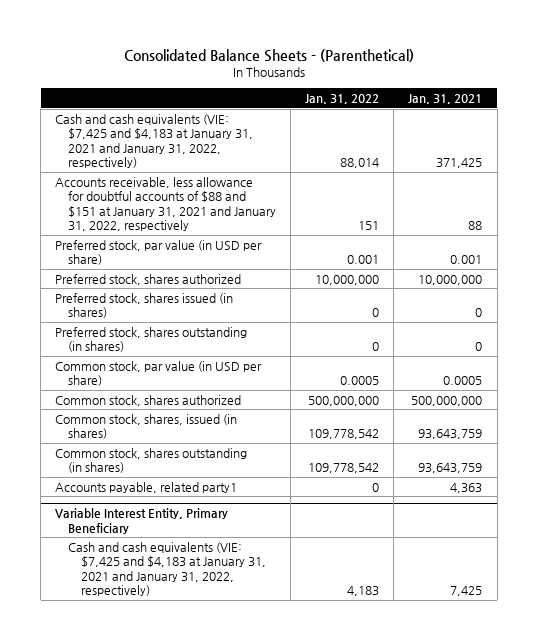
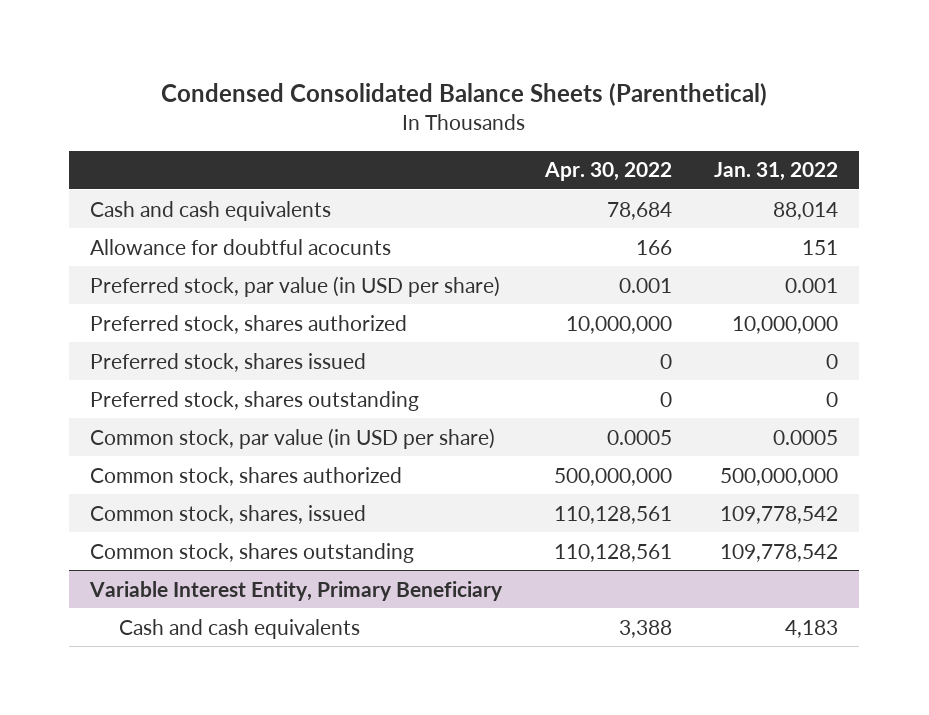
[123,48,414,62] Consolidated Balance Sheets - (Parenthetical) -> [161,82,768,106] Condensed Consolidated Balance Sheets (Parenthetical)
[408,94,483,105] Jan. 31, 2021 -> none
none -> [543,162,672,182] Apr. 30, 2022
[55,113,253,169] Cash and cash equivalents (VIE: $7,425 and $4,183 at January 31, 2021 and January 31, 2022, respectively) -> [90,200,332,221] Cash and cash equivalents
[55,176,276,232] Accounts receivable, less allowance for doubtful accounts of $88 and $151 at January 31, 2021 and January 31, 2022, respectively -> [90,238,392,255] Allowance for doubtful acocunts
[55,292,234,319] Preferred stock, shares issued (in shares) -> [90,352,367,372] Preferred stock, shares issued
[55,326,248,353] Preferred stock, shares outstanding (in shares) -> [90,390,420,411] Preferred stock, shares outstanding
[55,481,238,493] Accounts payable, related party1 -> none
[55,413,238,440] Common stock, shares, issued (in shares) -> [90,504,367,524] Common stock, shares, issued
[55,447,248,474] Common stock, shares outstanding (in shares) -> [90,542,415,563] Common stock, shares outstanding
[67,541,266,597] Cash and cash equivalents (VIE: $7,425 and $4,183 at January 31, 2021 and January 31, 2022, respectively) -> [118,618,360,639] Cash and cash equivalents

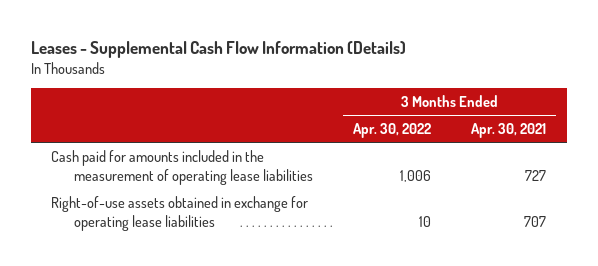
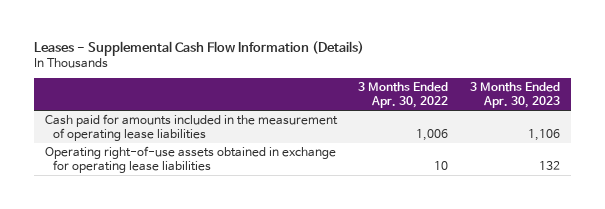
[471,123,547,139] Apr. 30, 2021 -> none
none -> [469,82,560,109] 3 Months Ended Apr. 30, 2023
[51,195,309,231] Right-of-use assets obtained in exchange for operating lease liabilities -> [44,145,336,174] Operating right-of-use assets obtained in exchange for operating lease liabilities

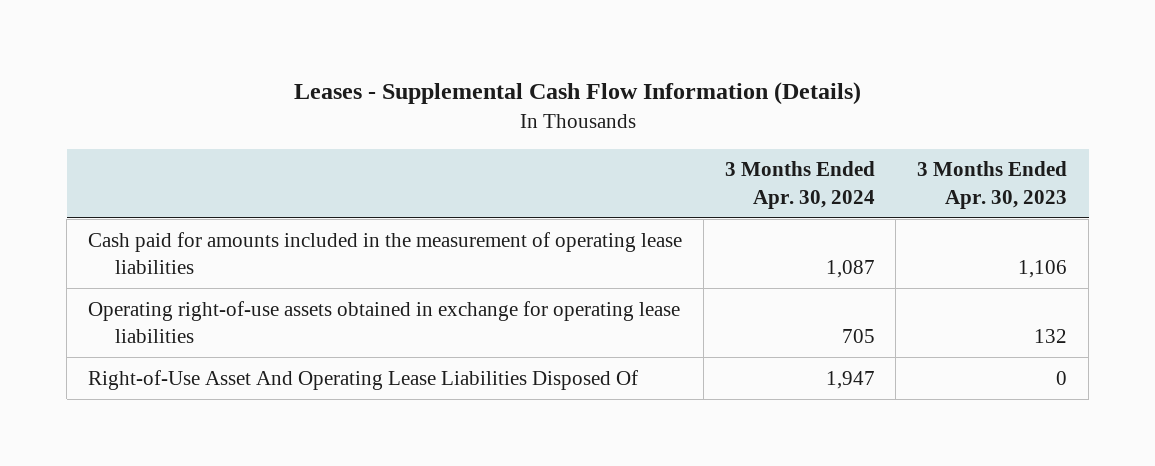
[358,82,449,109] 3 Months Ended Apr. 30, 2022 -> none
none -> [724,161,875,209] 3 Months Ended Apr. 30, 2024
none -> [87,369,638,390] Right-of-Use Asset And Operating Lease Liabilities Disposed Of

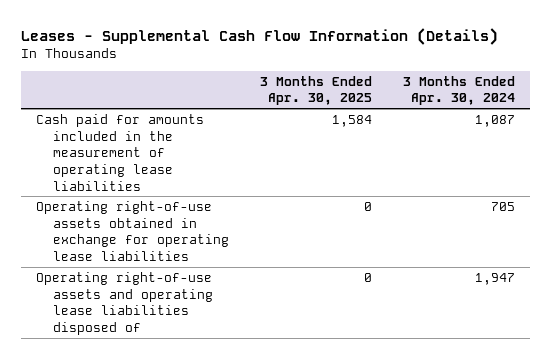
[917,161,1068,209] 3 Months Ended Apr. 30, 2023 -> none
none -> [260,75,373,106] 3 Months Ended Apr. 30, 2025
[87,369,638,390] Right-of-Use Asset And Operating Lease Liabilities Disposed Of -> [36,271,214,335] Operating right-of-use assets and operating lease liabilities disposed of

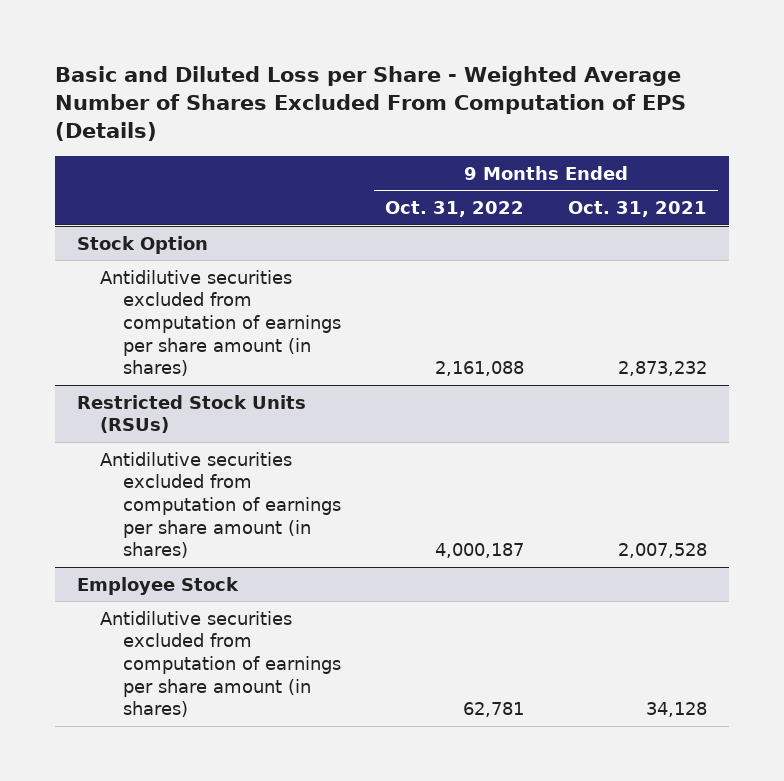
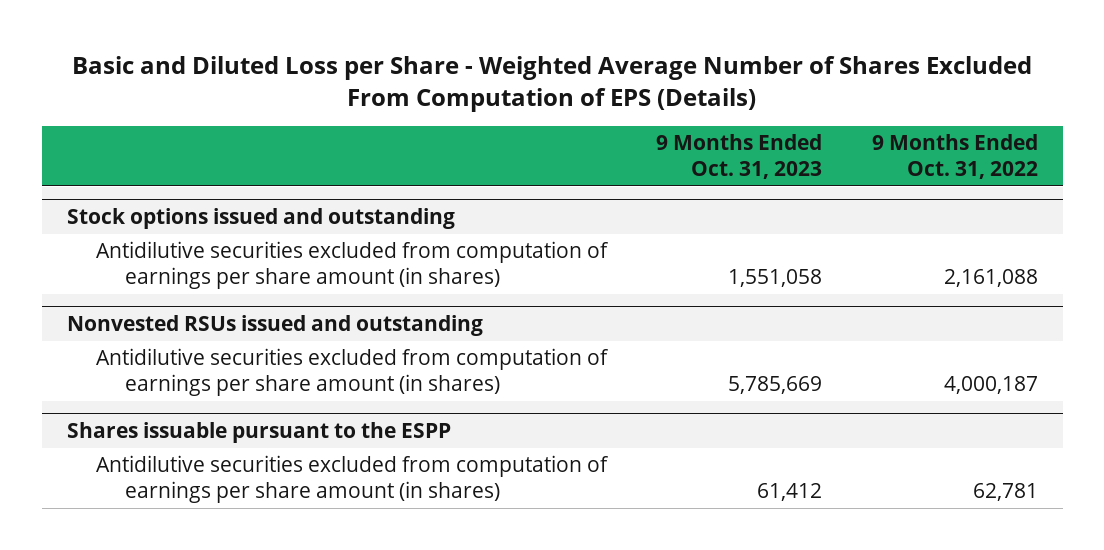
[567,201,707,218] Oct. 31, 2021 -> none
none -> [656,134,823,180] 9 Months Ended Oct. 31, 2023
[76,235,208,254] Stock Option -> [66,208,455,230] Stock options issued and outstanding
[76,394,306,434] Restricted Stock Units (RSUs) -> [66,315,483,337] Nonvested RSUs issued and outstanding
[76,576,239,595] Employee Stock -> [66,422,451,444] Shares issuable pursuant to the ESPP

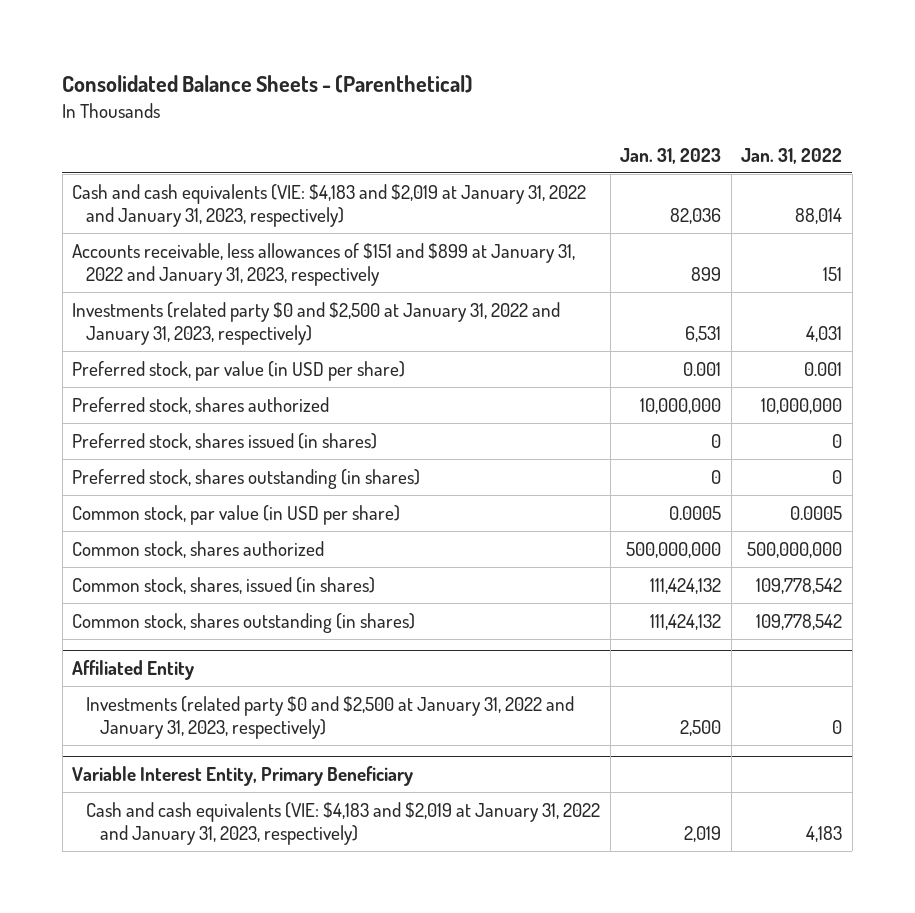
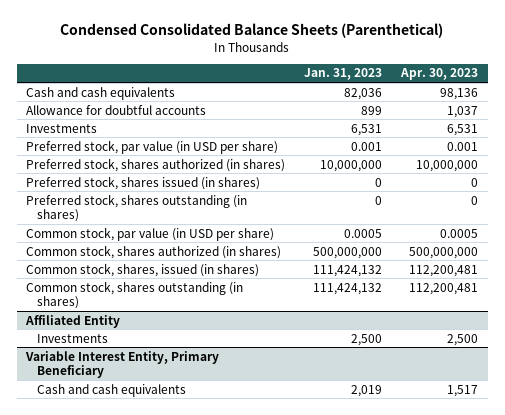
[62,75,474,94] Consolidated Balance Sheets - (Parenthetical) -> [60,23,444,39] Condensed Consolidated Balance Sheets (Parenthetical)
[741,148,843,165] Jan. 31, 2022 -> none
none -> [400,68,479,81] Apr. 30, 2023
[72,183,587,228] Cash and cash equivalents (VIE: $4,183 and $2,019 at January 31, 2022 and January 31, 2023, respectively) -> [26,86,176,100] Cash and cash equivalents
[72,242,576,287] Accounts receivable, less allowances of $151 and $899 at January 31, 2022 and January 31, 2023, respectively -> [26,104,207,115] Allowance for doubtful accounts
[72,301,561,346] Investments (related party $0 and $2,500 at January 31, 2022 and January 31, 2023, respectively) -> [26,123,98,133] Investments
[72,396,330,414] Preferred stock, shares authorized -> [26,157,286,172] Preferred stock, shares authorized (in shares)
[72,540,325,558] Common stock, shares authorized -> [26,244,282,259] Common stock, shares authorized (in shares)
[86,695,575,740] Investments (related party $0 and $2,500 at January 31, 2022 and January 31, 2023, respectively) -> [36,333,108,343] Investments
[86,801,601,846] Cash and cash equivalents (VIE: $4,183 and $2,019 at January 31, 2022 and January 31, 2023, respectively) -> [36,383,186,397] Cash and cash equivalents

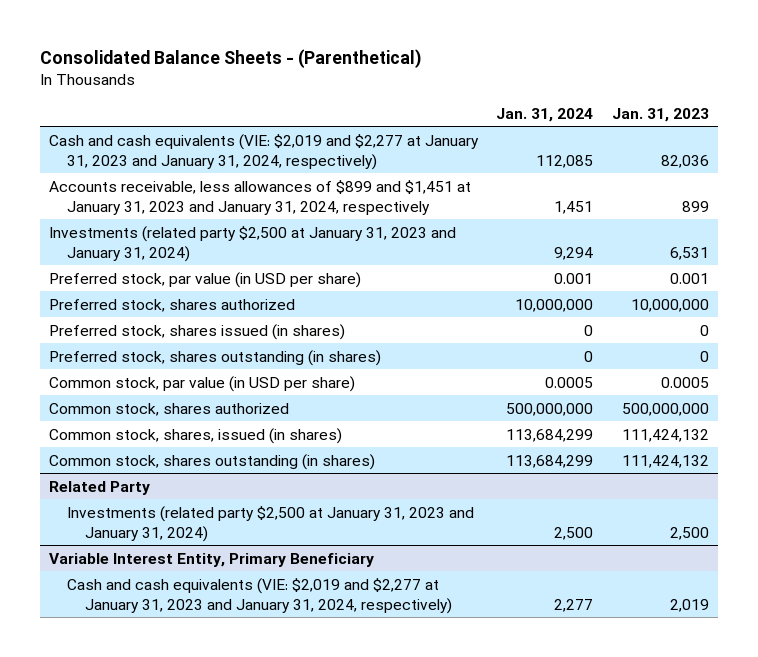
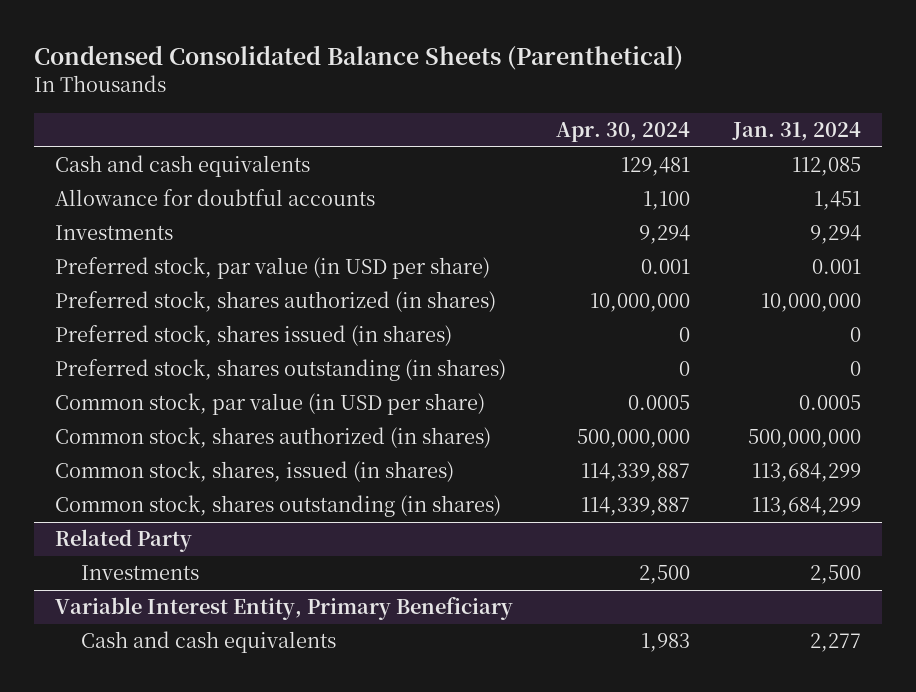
[39,48,422,68] Consolidated Balance Sheets - (Parenthetical) -> [33,45,683,71] Condensed Consolidated Balance Sheets (Parenthetical)
[611,107,709,122] Jan. 31, 2023 -> none
none -> [556,121,691,142] Apr. 30, 2024
[48,133,479,170] Cash and cash equivalents (VIE: $2,019 and $2,277 at January 31, 2023 and January 31, 2024, respectively) -> [55,155,311,178] Cash and cash equivalents
[48,179,471,215] Accounts receivable, less allowances of $899 and $1,451 at January 31, 2023 and January 31, 2024, respectively -> [55,189,376,207] Allowance for doubtful accounts
[48,225,456,262] Investments (related party $2,500 at January 31, 2023 and January 31, 2024) -> [55,225,174,241] Investments
[48,298,295,312] Preferred stock, shares authorized -> [55,291,497,313] Preferred stock, shares authorized (in shares)
[48,402,289,416] Common stock, shares authorized -> [55,427,492,449] Common stock, shares authorized (in shares)
[66,505,474,542] Investments (related party $2,500 at January 31, 2023 and January 31, 2024) -> [80,565,199,581] Investments
[66,577,452,614] Cash and cash equivalents (VIE: $2,019 and $2,277 at January 31, 2023 and January 31, 2024, respectively) -> [80,631,336,654] Cash and cash equivalents

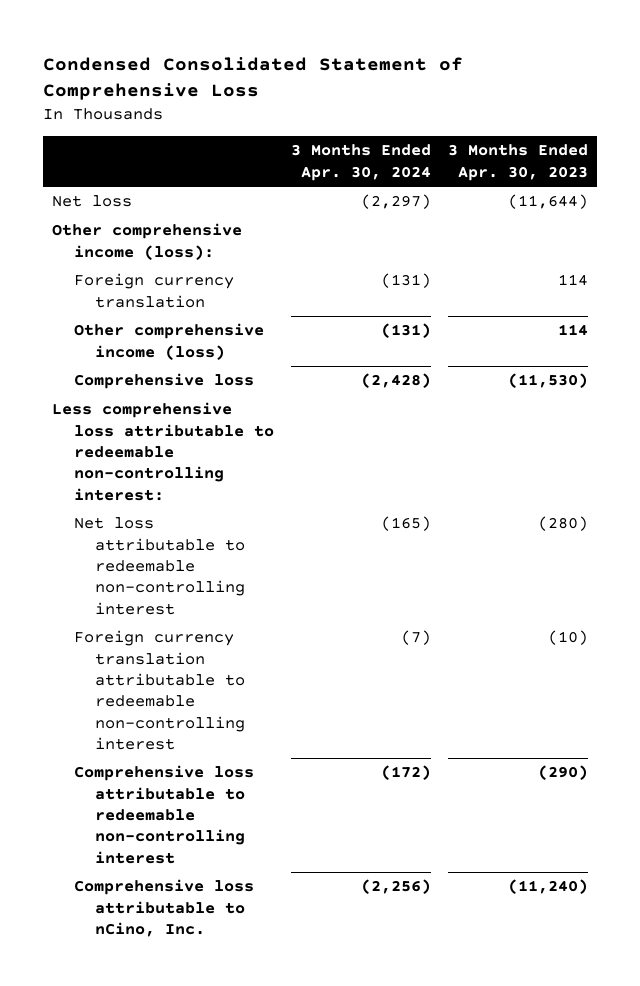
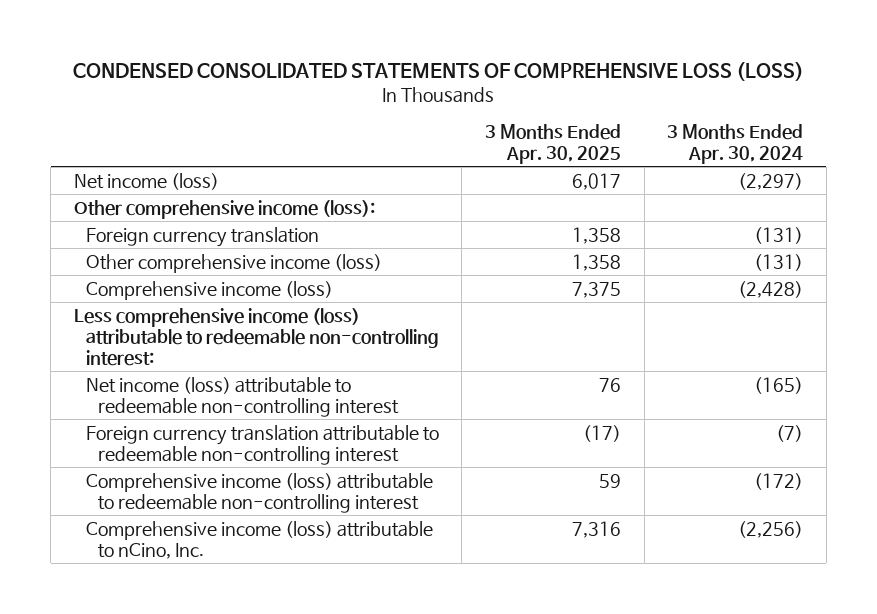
[43,56,464,100] Condensed Consolidated Statement of Comprehensive Loss -> [73,61,805,81] CONDENSED CONSOLIDATED STATEMENTS OF COMPREHENSIVE LOSS (LOSS)
[448,144,589,181] 3 Months Ended Apr. 30, 2023 -> none
none -> [484,123,621,164] 3 Months Ended Apr. 30, 2025
[51,195,132,208] Net loss -> [73,172,219,190] Net income (loss)
[73,373,254,390] Comprehensive loss -> [85,280,333,300] Comprehensive income (loss)
[51,402,274,501] Less comprehensive loss attributable to redeemable non-controlling interest: -> [73,307,439,366] Less comprehensive income (loss) attributable to redeemable non-controlling interest:
[73,517,246,615] Net loss attributable to redeemable non-controlling interest -> [85,376,400,417] Net income (loss) attributable to redeemable non-controlling interest
[73,765,254,864] Comprehensive loss attributable to redeemable non-controlling interest -> [85,472,433,513] Comprehensive income (loss) attributable to redeemable non-controlling interest
[73,879,254,938] Comprehensive loss attributable to nCino, Inc. -> [85,520,433,559] Comprehensive income (loss) attributable to nCino, Inc.

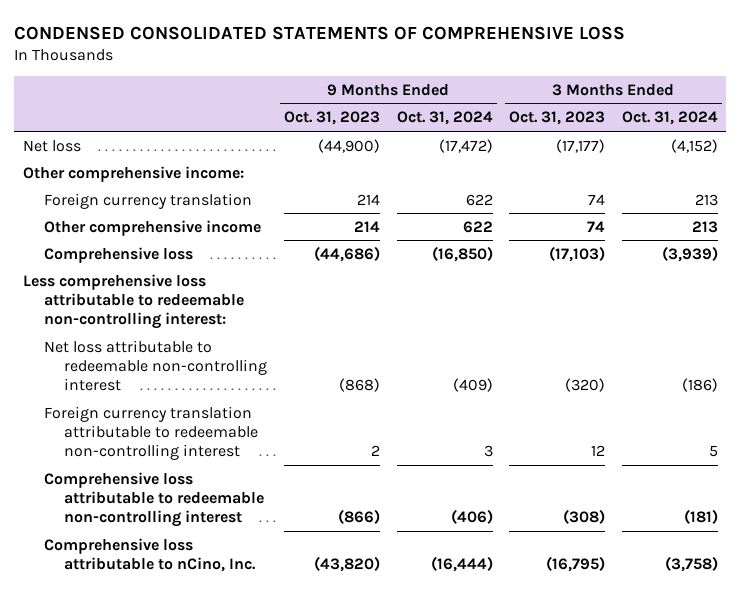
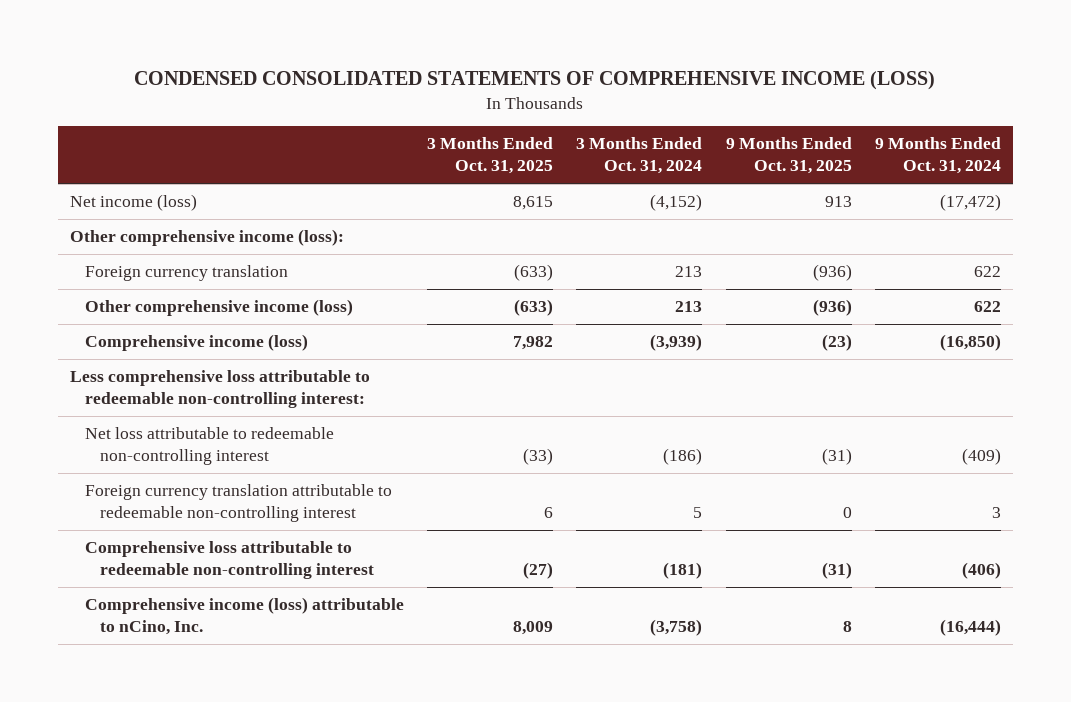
[14,25,626,40] CONDENSED CONSOLIDATED STATEMENTS OF COMPREHENSIVE LOSS -> [134,71,936,91] CONDENSED CONSOLIDATED STATEMENTS OF COMPREHENSIVE INCOME (LOSS)
[284,111,381,126] Oct. 31, 2023 -> none
[509,111,606,126] Oct. 31, 2023 -> none
none -> [427,137,554,175] 3 Months Ended Oct. 31, 2025
none -> [725,137,852,175] 9 Months Ended Oct. 31, 2025
[22,139,81,152] Net loss -> [69,193,197,211] Net income (loss)
[22,165,244,182] Other comprehensive income: -> [69,228,344,246] Other comprehensive income (loss):
[43,219,261,236] Other comprehensive income -> [84,298,353,316] Other comprehensive income (loss)
[43,246,193,263] Comprehensive loss -> [84,333,308,351] Comprehensive income (loss)
[43,537,257,572] Comprehensive loss attributable to nCino, Inc. -> [84,596,404,636] Comprehensive income (loss) attributable to nCino, Inc.

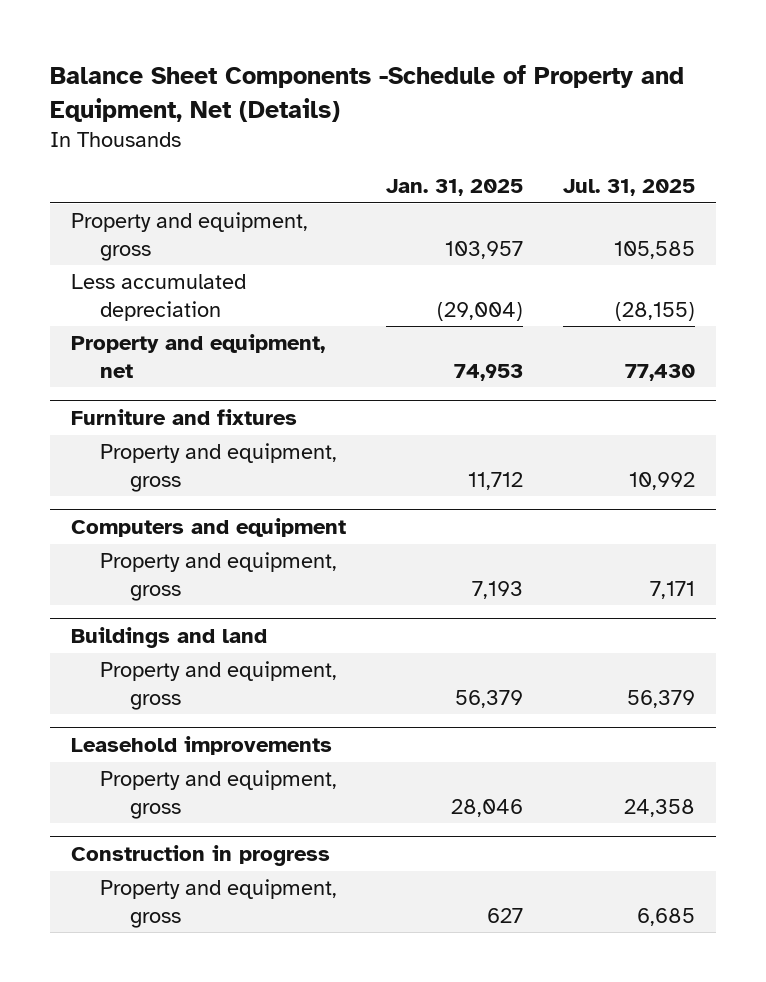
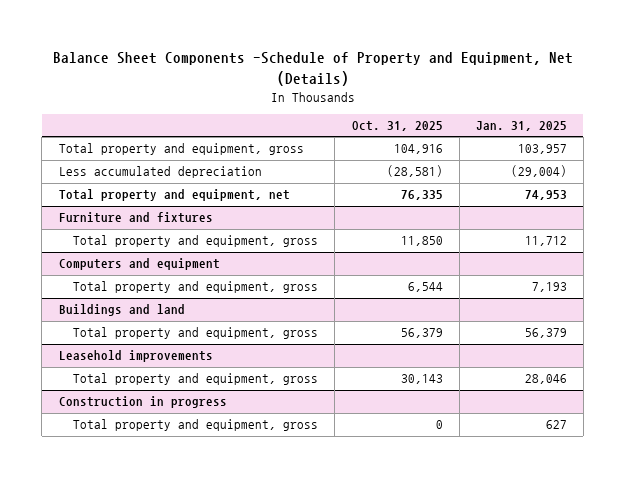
[563,179,696,197] Jul. 31, 2025 -> none
none -> [351,121,443,132] Oct. 31, 2025
[70,212,308,261] Property and equipment, gross -> [58,143,304,156] Total property and equipment, gross
[70,334,325,378] Property and equipment, net -> [58,189,290,202] Total property and equipment, net
[100,443,338,492] Property and equipment, gross -> [73,235,319,248] Total property and equipment, gross
[100,552,338,601] Property and equipment, gross -> [73,281,319,294] Total property and equipment, gross
[100,661,338,710] Property and equipment, gross -> [73,327,319,340] Total property and equipment, gross
[100,770,338,819] Property and equipment, gross -> [73,373,319,386] Total property and equipment, gross
[100,879,338,928] Property and equipment, gross -> [73,419,319,432] Total property and equipment, gross

